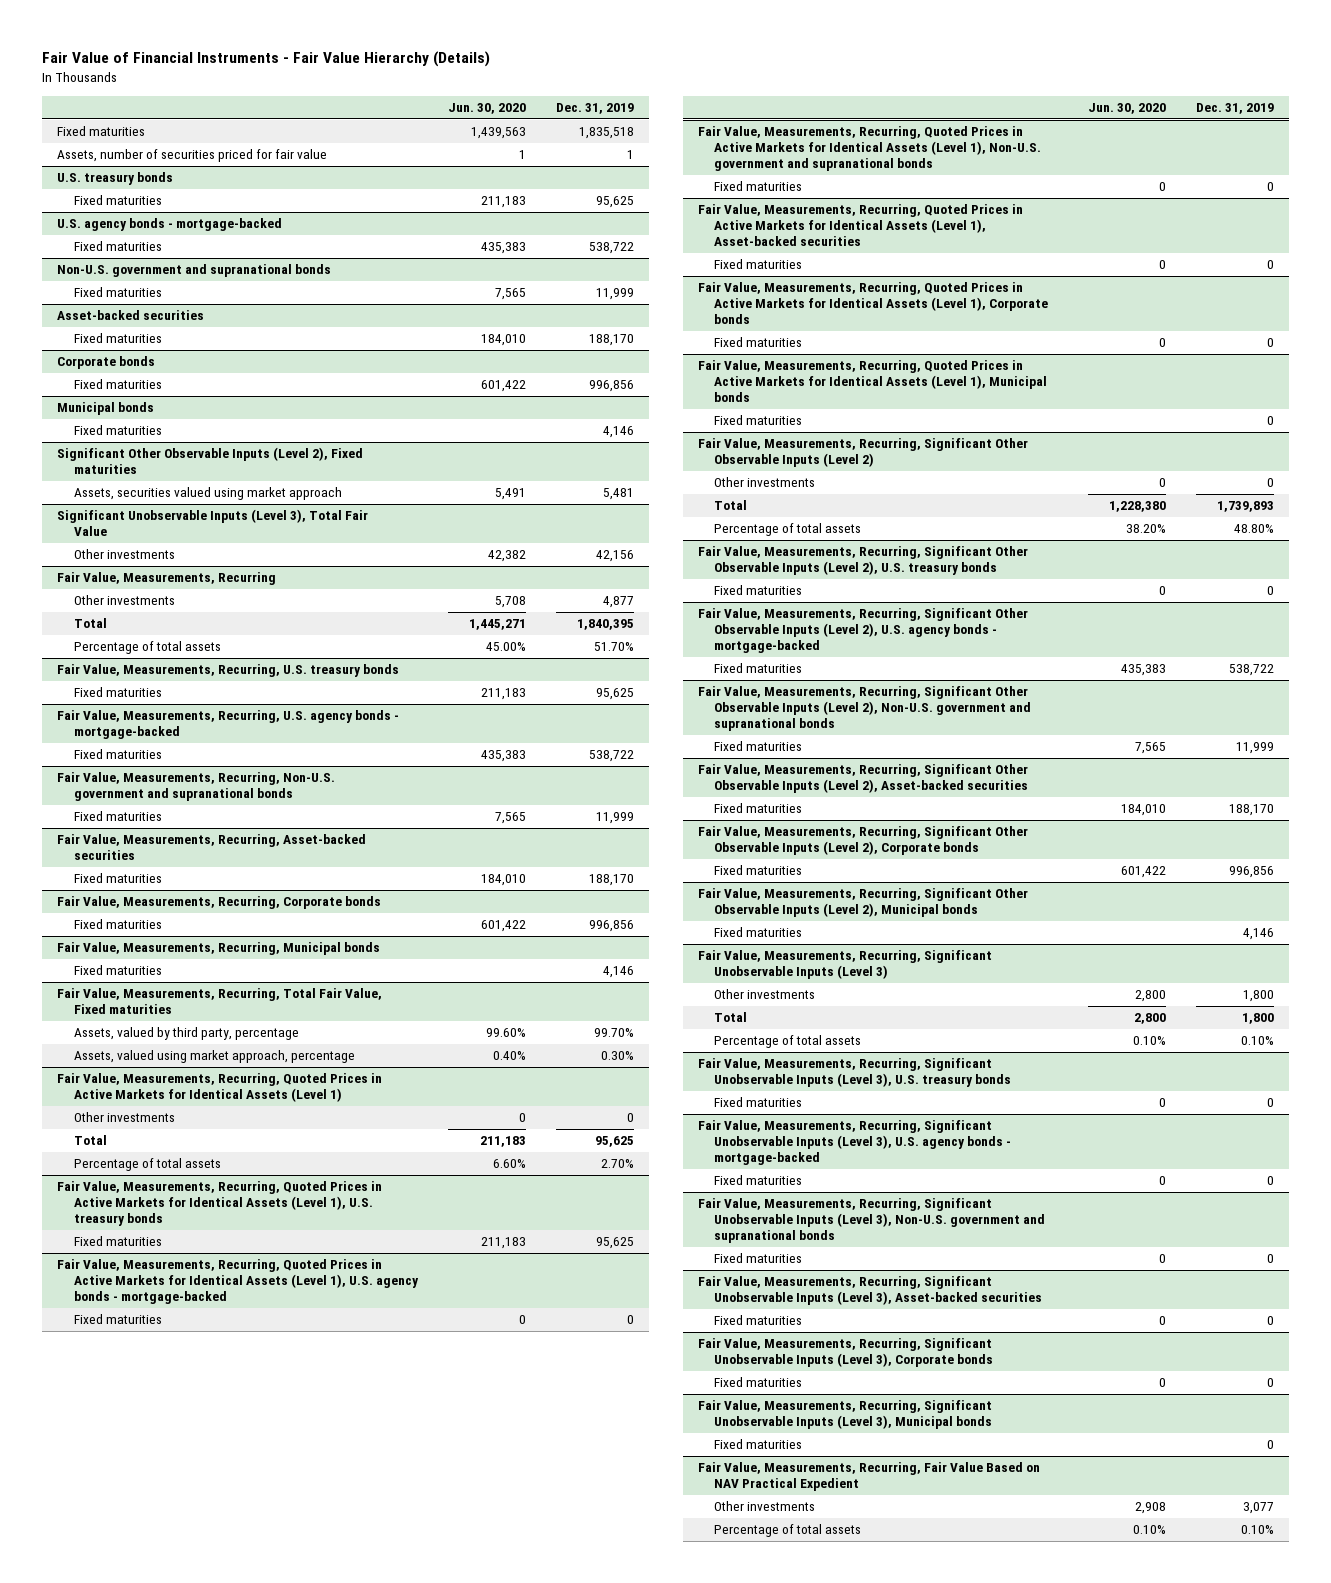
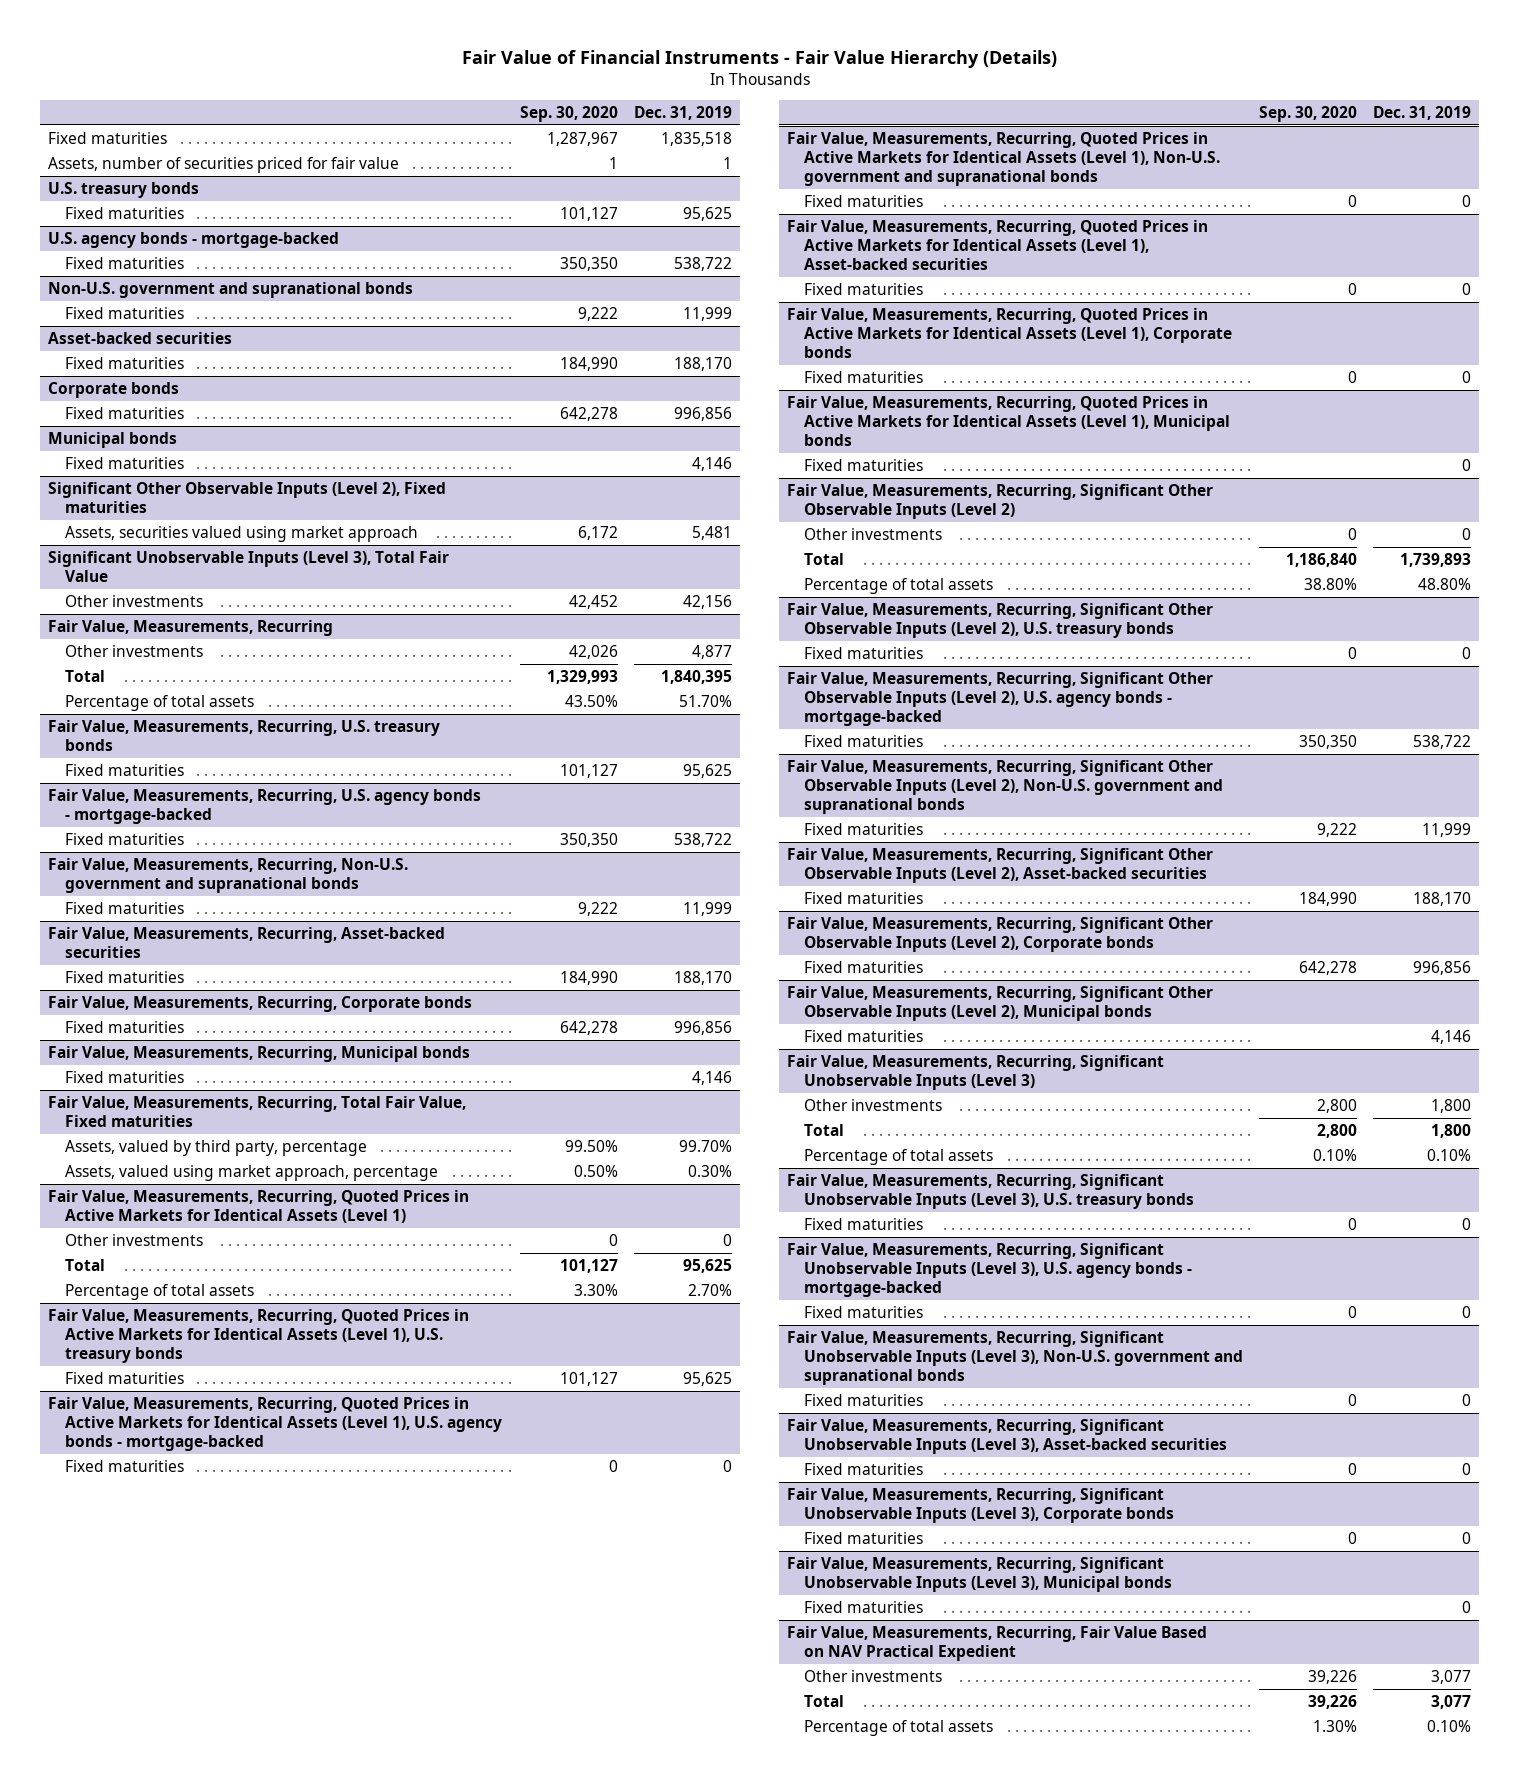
[447,102,526,114] Jun. 30, 2020 -> none
none -> [520,105,619,122] Sep. 30, 2020
none -> [804,1694,845,1707] Total

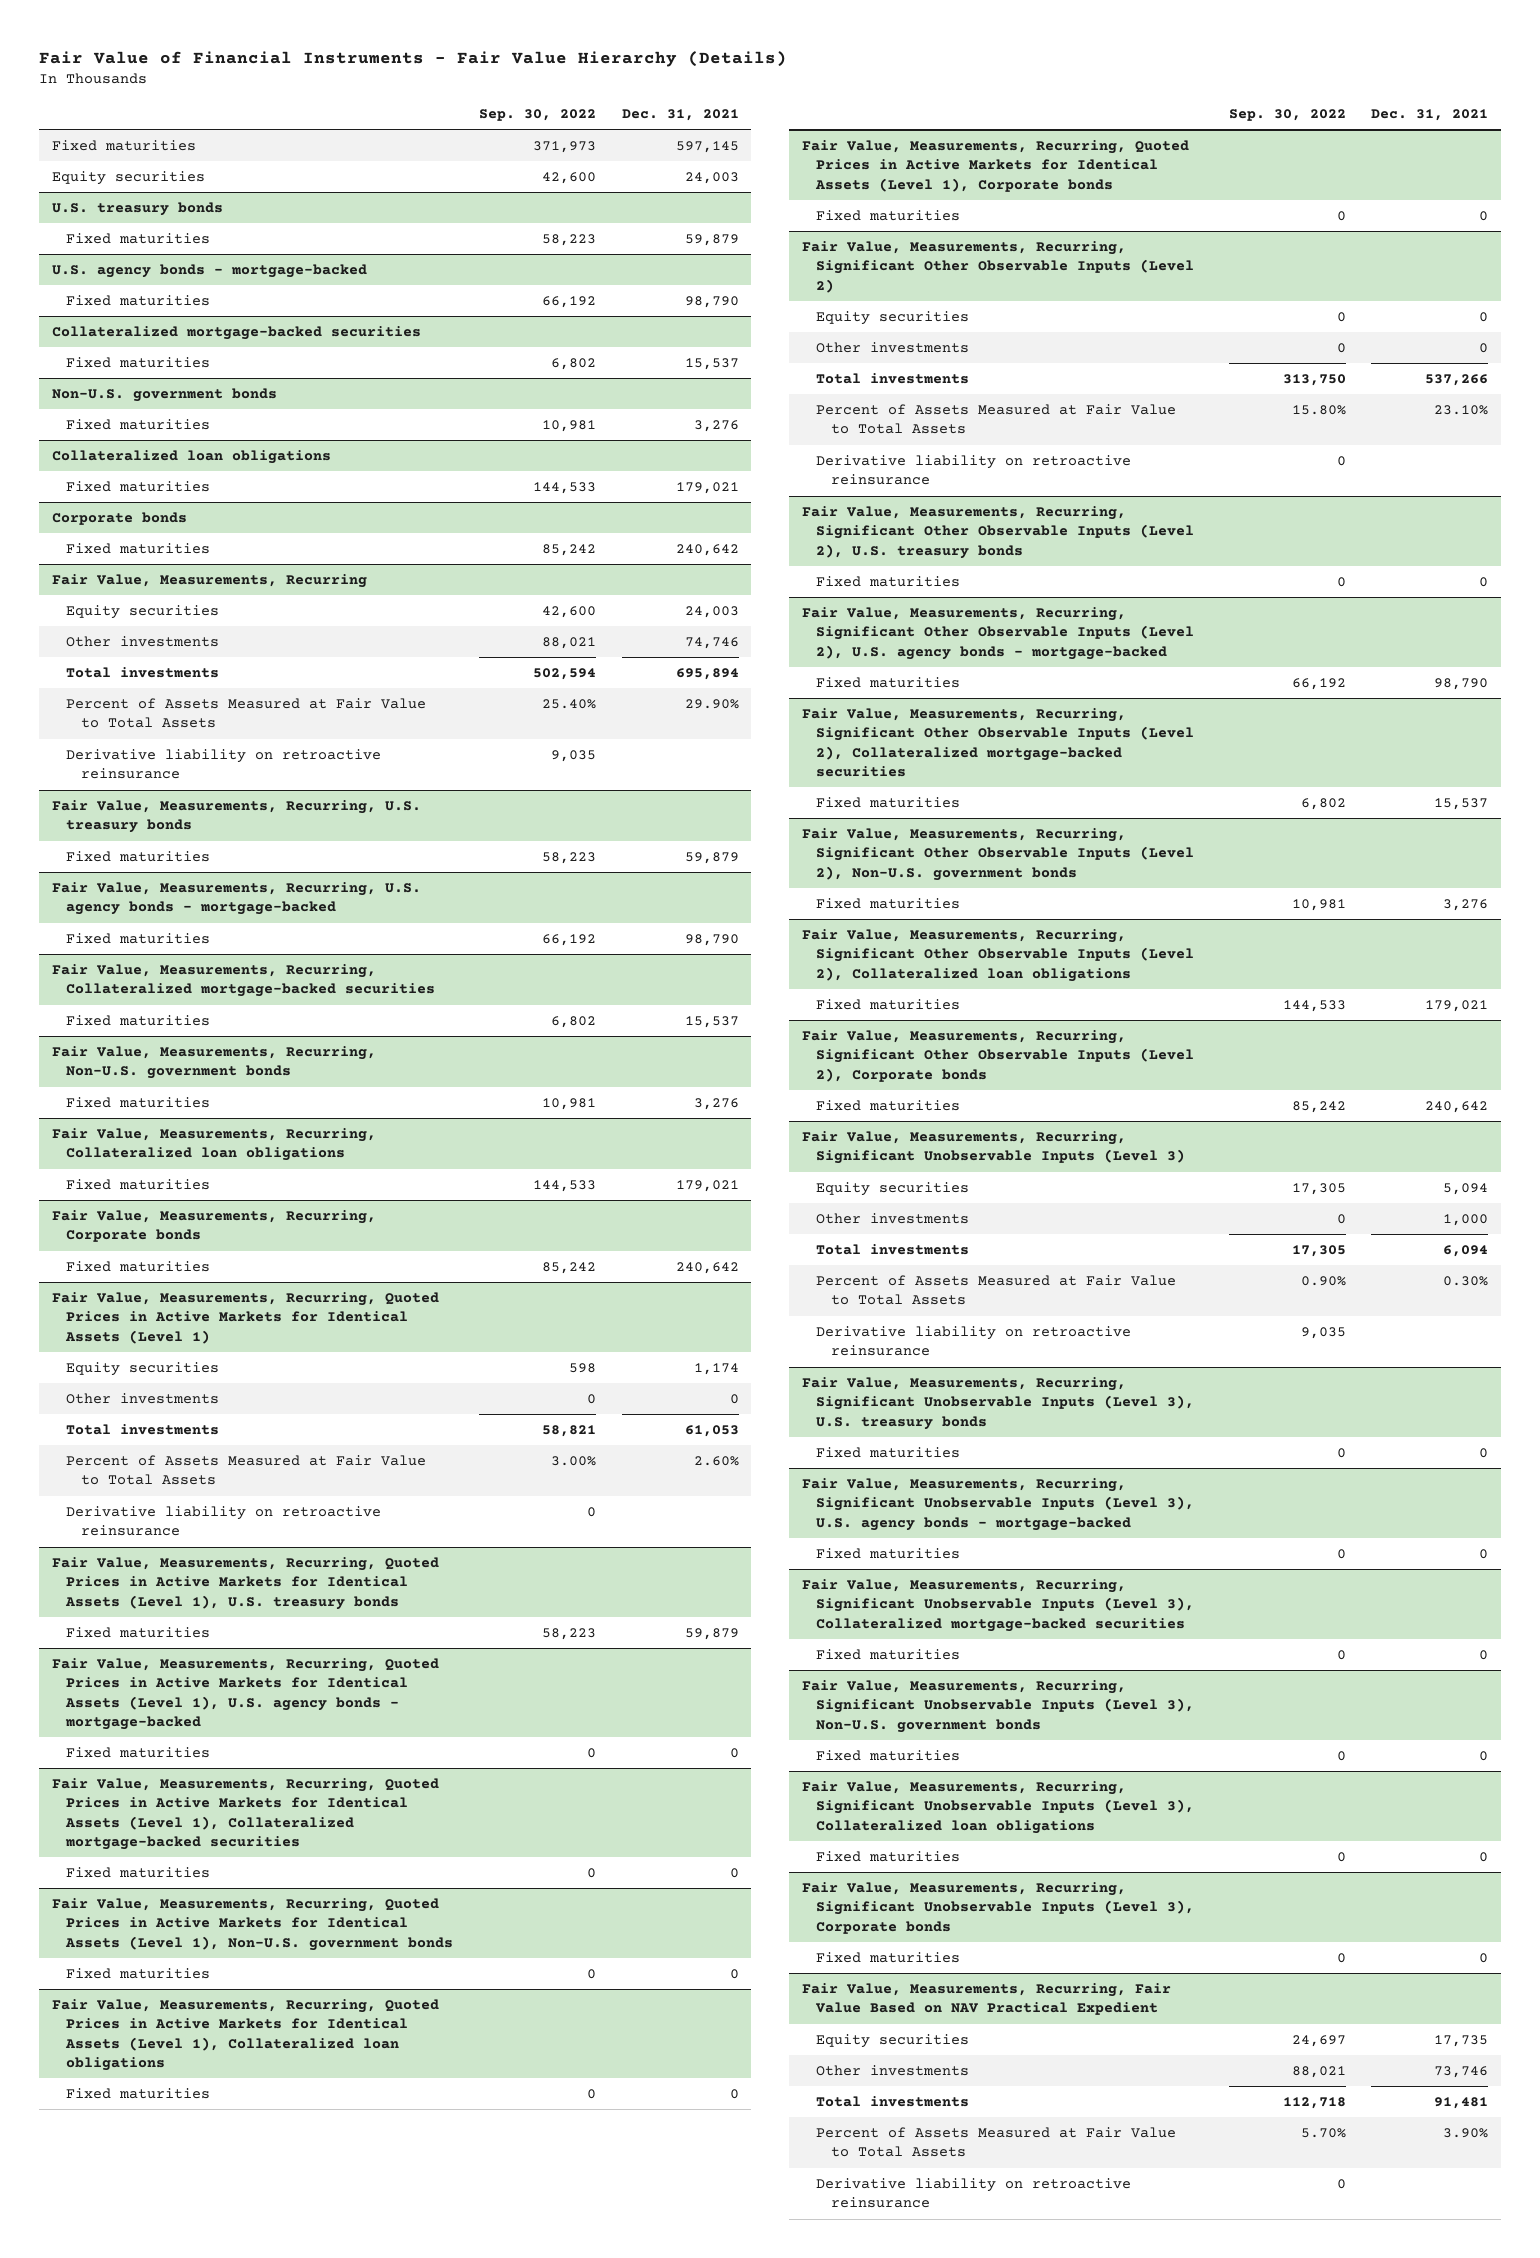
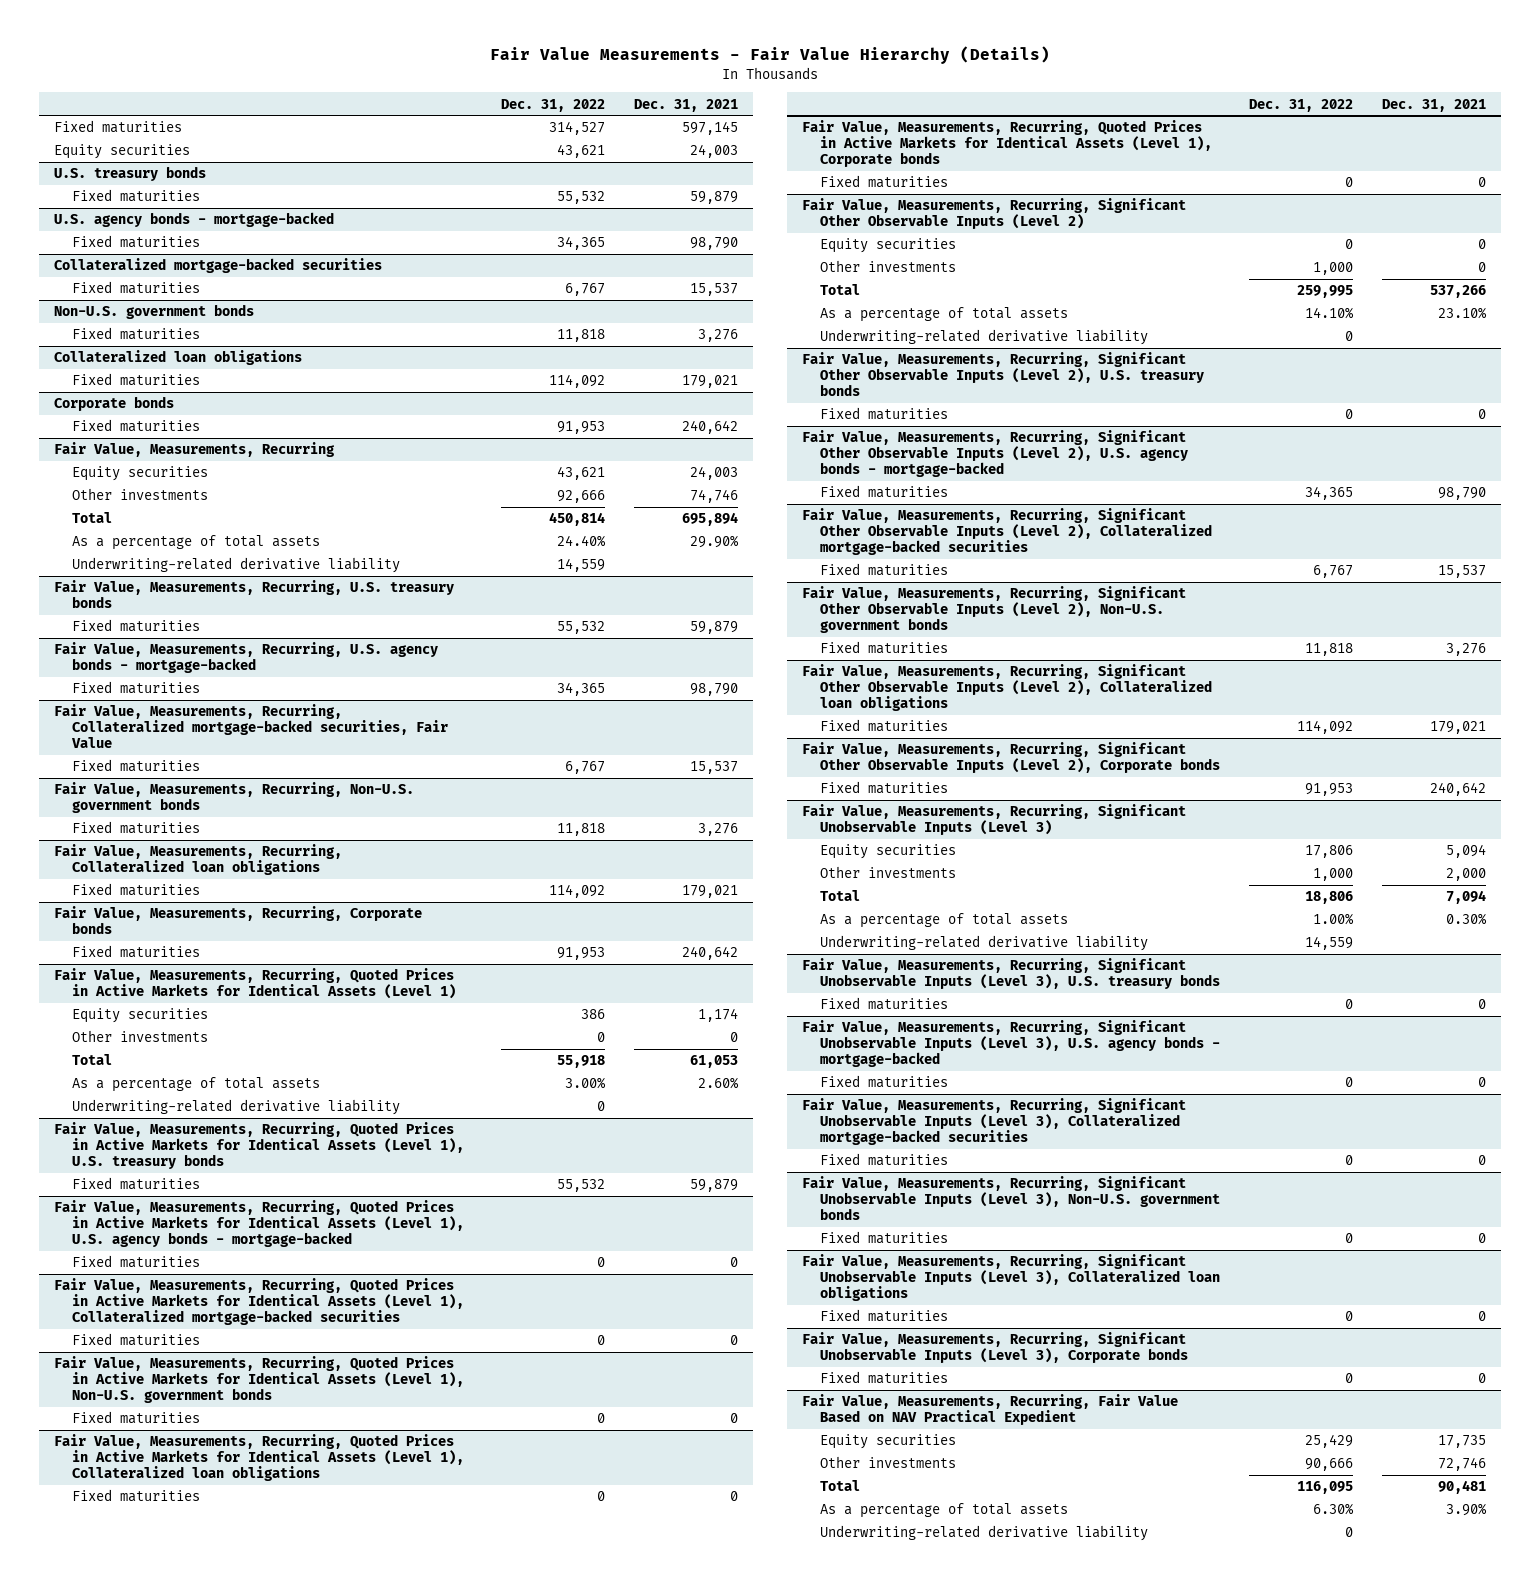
[39,50,788,67] Fair Value of Financial Instruments - Fair Value Hierarchy (Details) -> [490,46,1051,65] Fair Value Measurements - Fair Value Hierarchy (Details)
[479,109,597,122] Sep. 30, 2022 -> none
none -> [501,98,606,112] Dec. 31, 2022
[66,667,220,679] Total investments -> [71,512,112,524] Total
[66,698,427,729] Percent of Assets Measured at Fair Value to Total Assets -> [71,535,320,551] As a percentage of total assets
[66,749,382,780] Derivative liability on retroactive reinsurance -> [71,557,400,574] Underwriting-related derivative liability
[52,964,436,998] Fair Value, Measurements, Recurring, Collateralized mortgage-backed securities -> [53,704,448,749] Fair Value, Measurements, Recurring, Collateralized mortgage-backed securities, Fair Value
[66,1424,220,1436] Total investments -> [71,1054,112,1066] Total
[66,1455,427,1486] Percent of Assets Measured at Fair Value to Total Assets -> [71,1077,320,1093] As a percentage of total assets
[66,1506,382,1537] Derivative liability on retroactive reinsurance -> [71,1099,400,1116] Underwriting-related derivative liability
[816,373,970,385] Total investments -> [819,284,860,296] Total
[816,404,1177,435] Percent of Assets Measured at Fair Value to Total Assets -> [819,307,1068,323] As a percentage of total assets
[816,455,1132,486] Derivative liability on retroactive reinsurance -> [819,329,1148,346] Underwriting-related derivative liability
[1443,1214,1489,1227] 1,000 -> [1446,868,1487,882] 2,000
[816,1244,970,1256] Total investments -> [819,890,860,902] Total
[1443,1245,1489,1258] 6,094 -> [1446,890,1487,905] 7,094
[816,1275,1177,1306] Percent of Assets Measured at Fair Value to Total Assets -> [819,913,1068,929] As a percentage of total assets
[816,1326,1132,1357] Derivative liability on retroactive reinsurance -> [819,935,1148,952] Underwriting-related derivative liability
[1434,2066,1489,2079] 73,746 -> [1438,1457,1487,1472] 72,746
[816,2096,970,2108] Total investments -> [819,1480,860,1492] Total
[1434,2097,1489,2110] 91,481 -> [1438,1480,1487,1495] 90,481
[816,2127,1177,2158] Percent of Assets Measured at Fair Value to Total Assets -> [819,1503,1068,1519] As a percentage of total assets
[816,2178,1132,2209] Derivative liability on retroactive reinsurance -> [819,1525,1148,1542] Underwriting-related derivative liability

